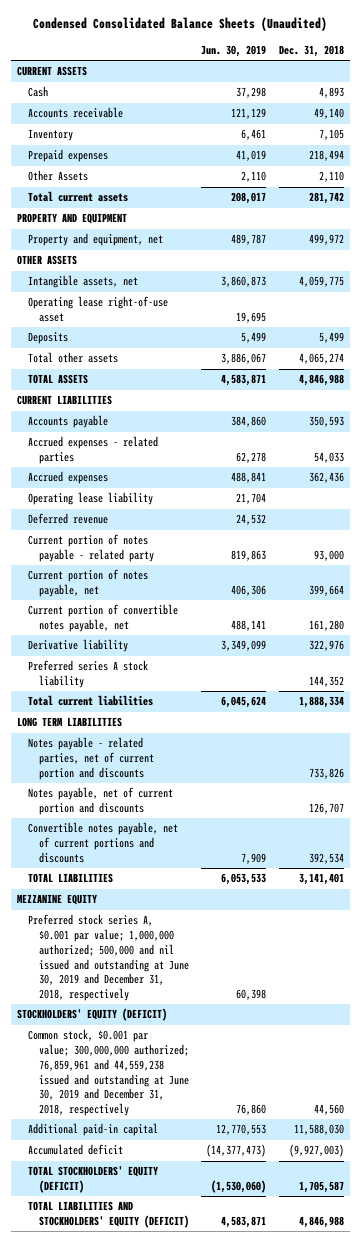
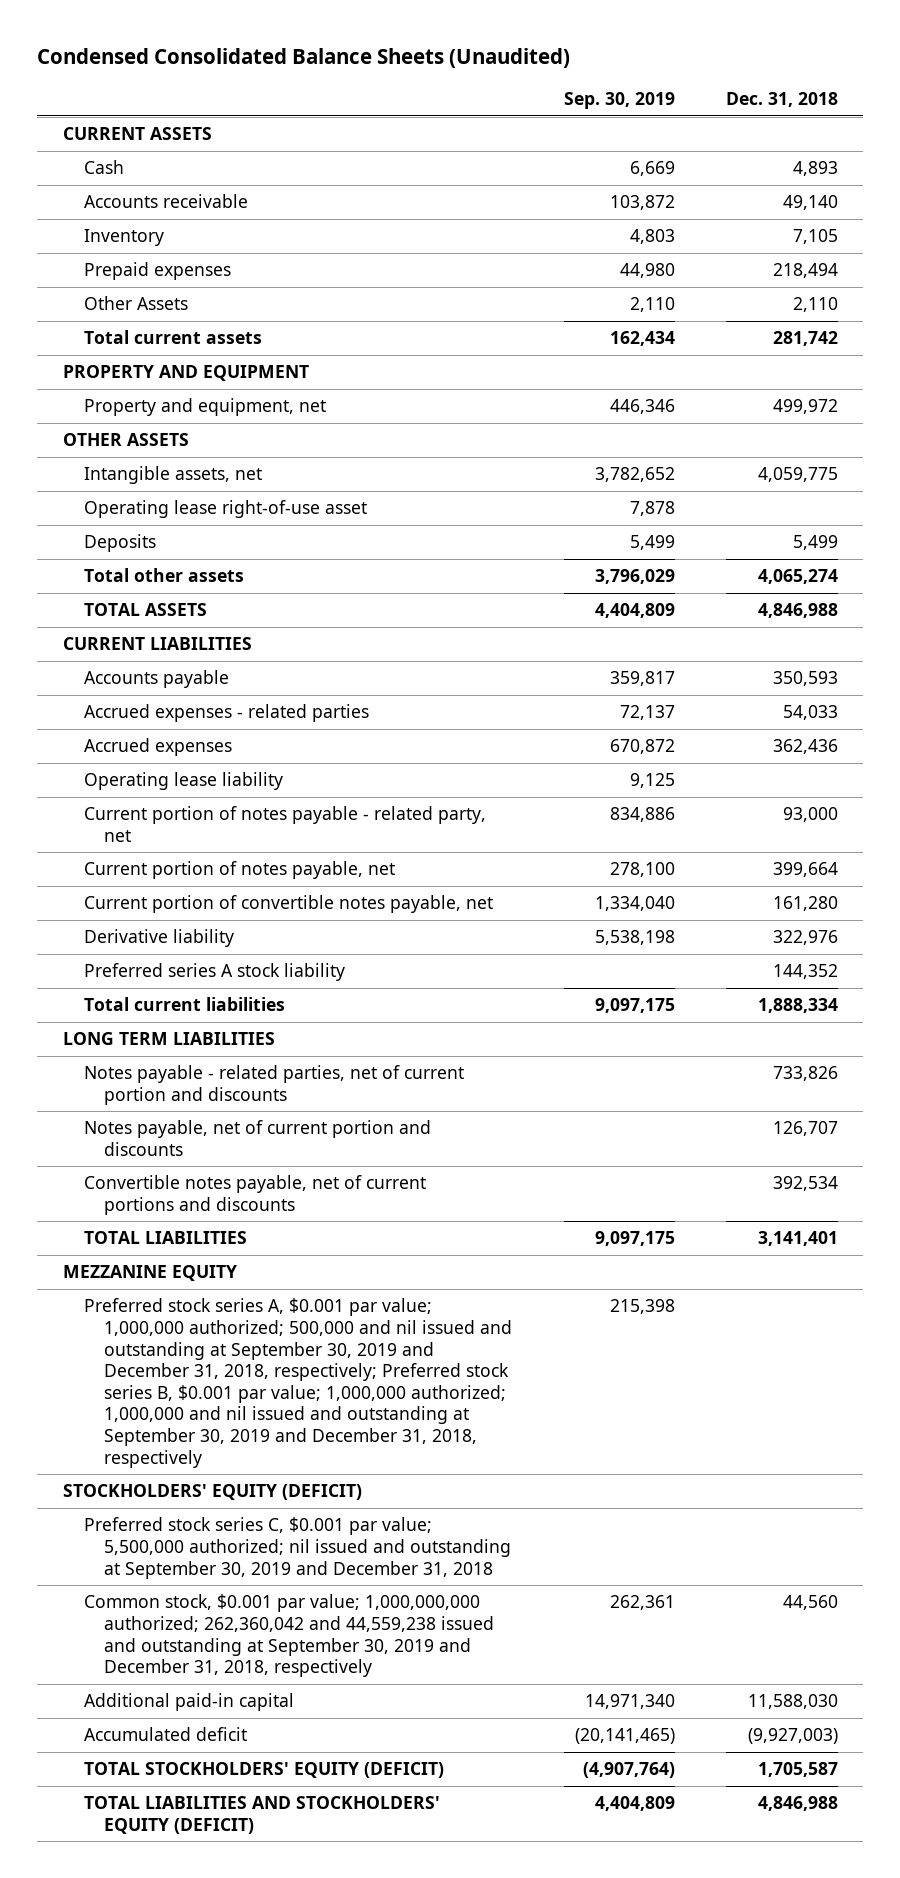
[201,45,267,58] Jun. 30, 2019 -> none
none -> [563,92,675,110] Sep. 30, 2019
[27,513,108,525] Deferred revenue -> none
[27,534,154,563] Current portion of notes payable - related party -> [83,806,486,842] Current portion of notes payable - related party, net
[27,914,189,1001] Preferred stock series A, $0.001 par value; 1,000,000 authorized; 500,000 and nil issued and outstanding at June 30, 2019 and December 31, 2018, respectively -> [83,1298,513,1468] Preferred stock series A, $0.001 par value; 1,000,000 authorized; 500,000 and nil issued and outstanding at September 30, 2019 and December 31, 2018, respectively; Preferred stock series B, $0.001 par value; 1,000,000 authorized; 1,000,000 and nil issued and outstanding at September 30, 2019 and December 31, 2018, respectively
none -> [83,1517,512,1579] Preferred stock series C, $0.001 par value; 5,500,000 authorized; nil issued and outstanding at September 30, 2019 and December 31, 2018
[27,1029,189,1116] Common stock, $0.001 par value; 300,000,000 authorized; 76,859,961 and 44,559,238 issued and outstanding at June 30, 2019 and December 31, 2018, respectively -> [83,1594,495,1678] Common stock, $0.001 par value; 1,000,000,000 authorized; 262,360,042 and 44,559,238 issued and outstanding at September 30, 2019 and December 31, 2018, respectively

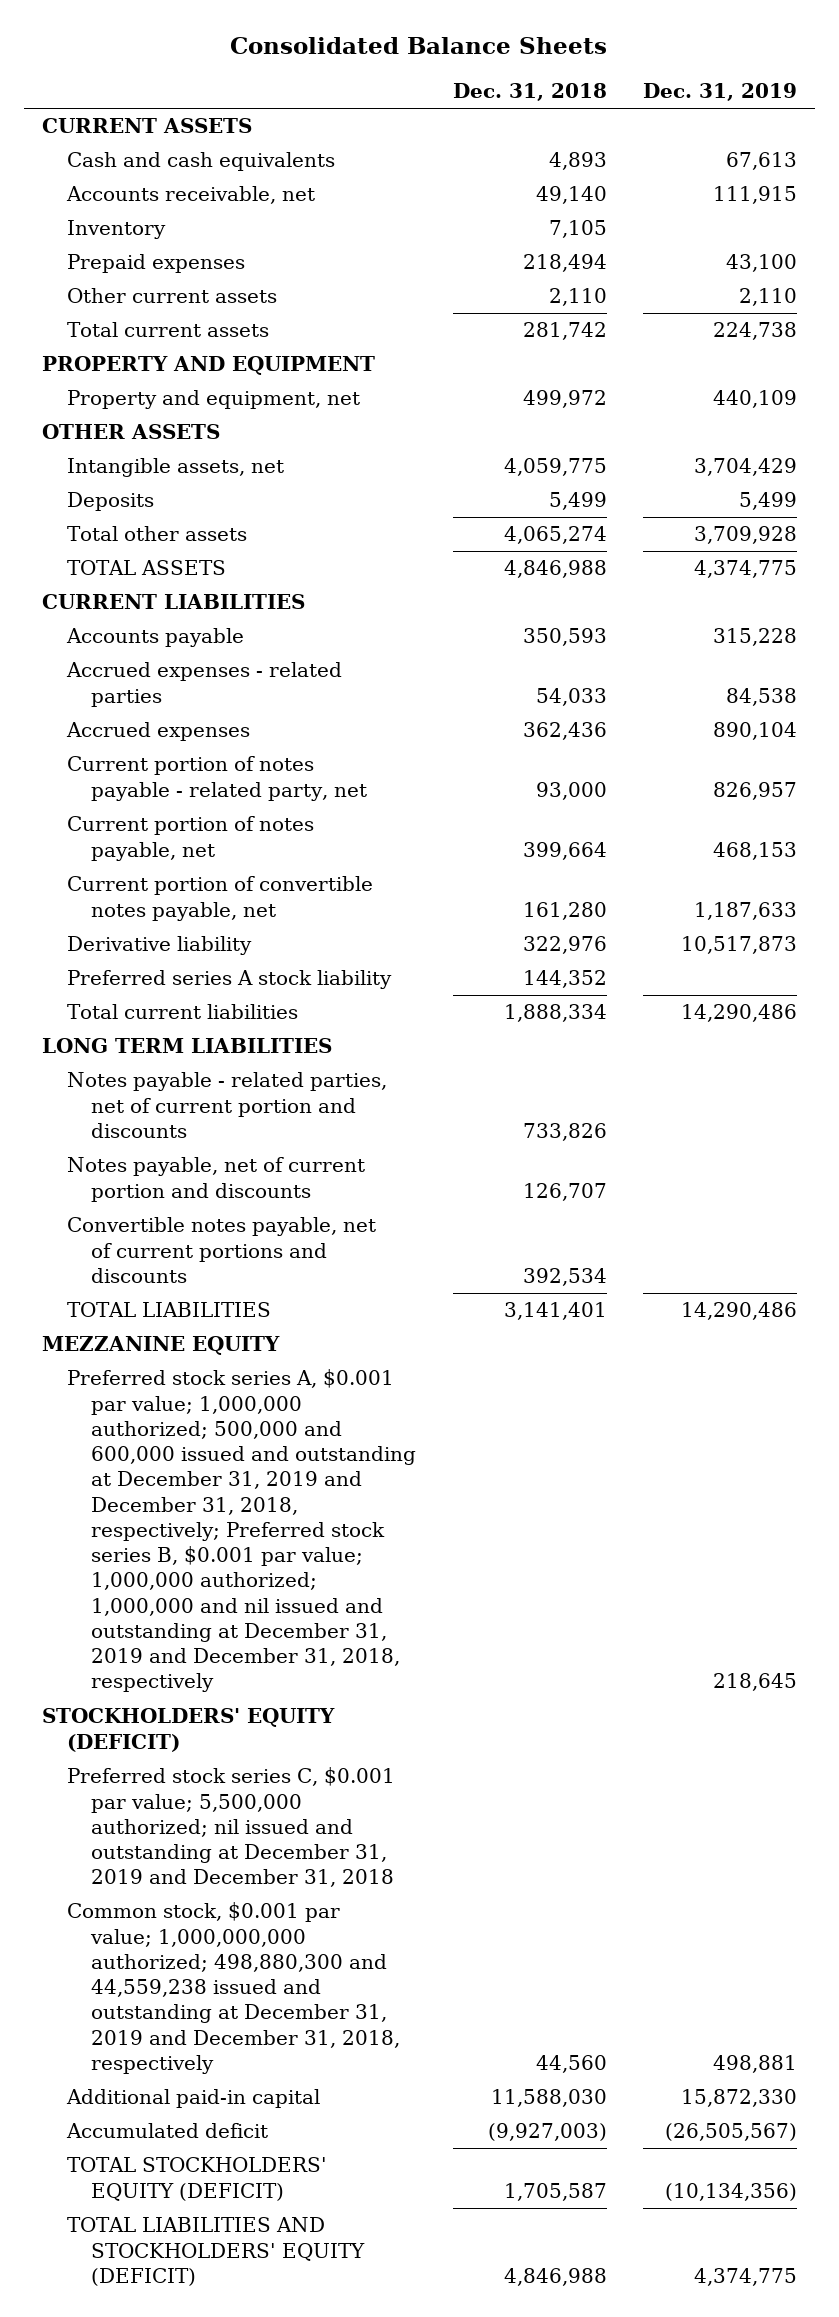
[37,48,571,69] Condensed Consolidated Balance Sheets (Unaudited) -> [230,37,608,55] Consolidated Balance Sheets
[563,92,675,110] Sep. 30, 2019 -> none
none -> [642,83,797,102] Dec. 31, 2019
[83,160,124,175] Cash -> [66,152,335,172] Cash and cash equivalents
[83,194,248,209] Accounts receivable -> [65,186,315,205] Accounts receivable, net
[83,296,188,311] Other Assets -> [66,288,277,304] Other current assets
[83,500,367,519] Operating lease right-of-use asset -> none
[83,772,283,791] Operating lease liability -> none
[83,1298,513,1468] Preferred stock series A, $0.001 par value; 1,000,000 authorized; 500,000 and nil issued and outstanding at September 30, 2019 and December 31, 2018, respectively; Preferred stock series B, $0.001 par value; 1,000,000 authorized; 1,000,000 and nil issued and outstanding at September 30, 2019 and December 31, 2018, respectively -> [66,1369,417,1693] Preferred stock series A, $0.001 par value; 1,000,000 authorized; 500,000 and 600,000 issued and outstanding at December 31, 2019 and December 31, 2018, respectively; Preferred stock series B, $0.001 par value; 1,000,000 authorized; 1,000,000 and nil issued and outstanding at December 31, 2019 and December 31, 2018, respectively
[83,1517,512,1579] Preferred stock series C, $0.001 par value; 5,500,000 authorized; nil issued and outstanding at September 30, 2019 and December 31, 2018 -> [66,1767,395,1888] Preferred stock series C, $0.001 par value; 5,500,000 authorized; nil issued and outstanding at December 31, 2019 and December 31, 2018
[83,1594,495,1678] Common stock, $0.001 par value; 1,000,000,000 authorized; 262,360,042 and 44,559,238 issued and outstanding at September 30, 2019 and December 31, 2018, respectively -> [66,1902,401,2074] Common stock, $0.001 par value; 1,000,000,000 authorized; 498,880,300 and 44,559,238 issued and outstanding at December 31, 2019 and December 31, 2018, respectively

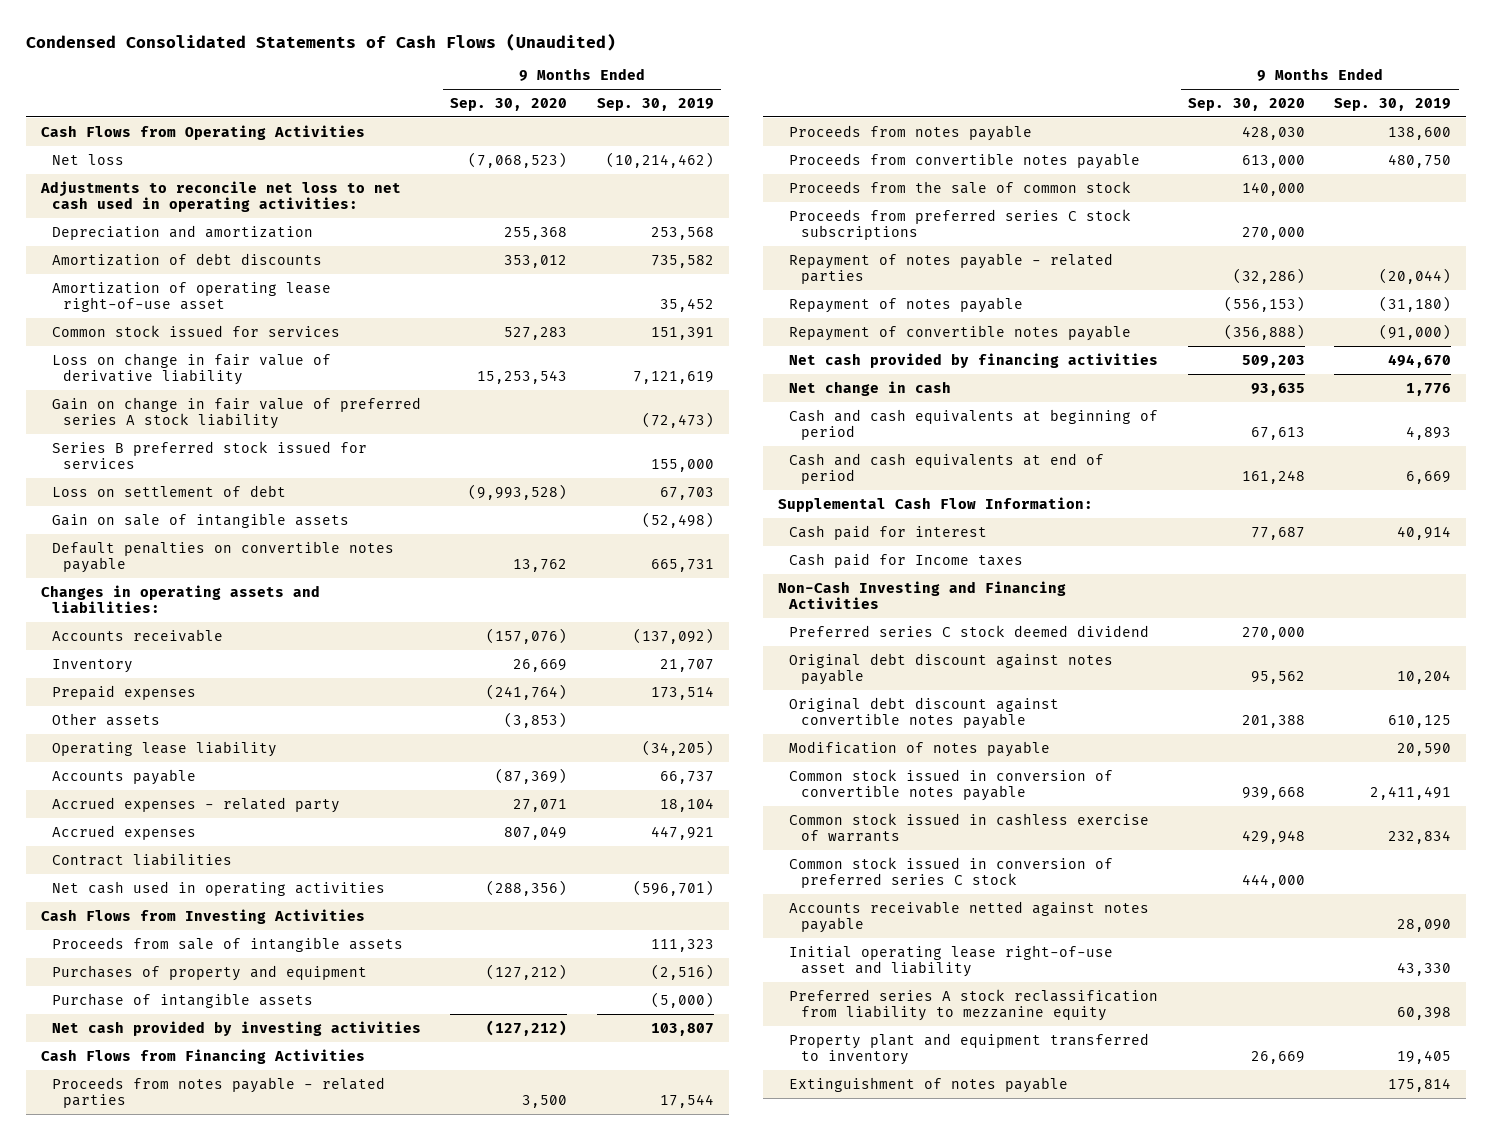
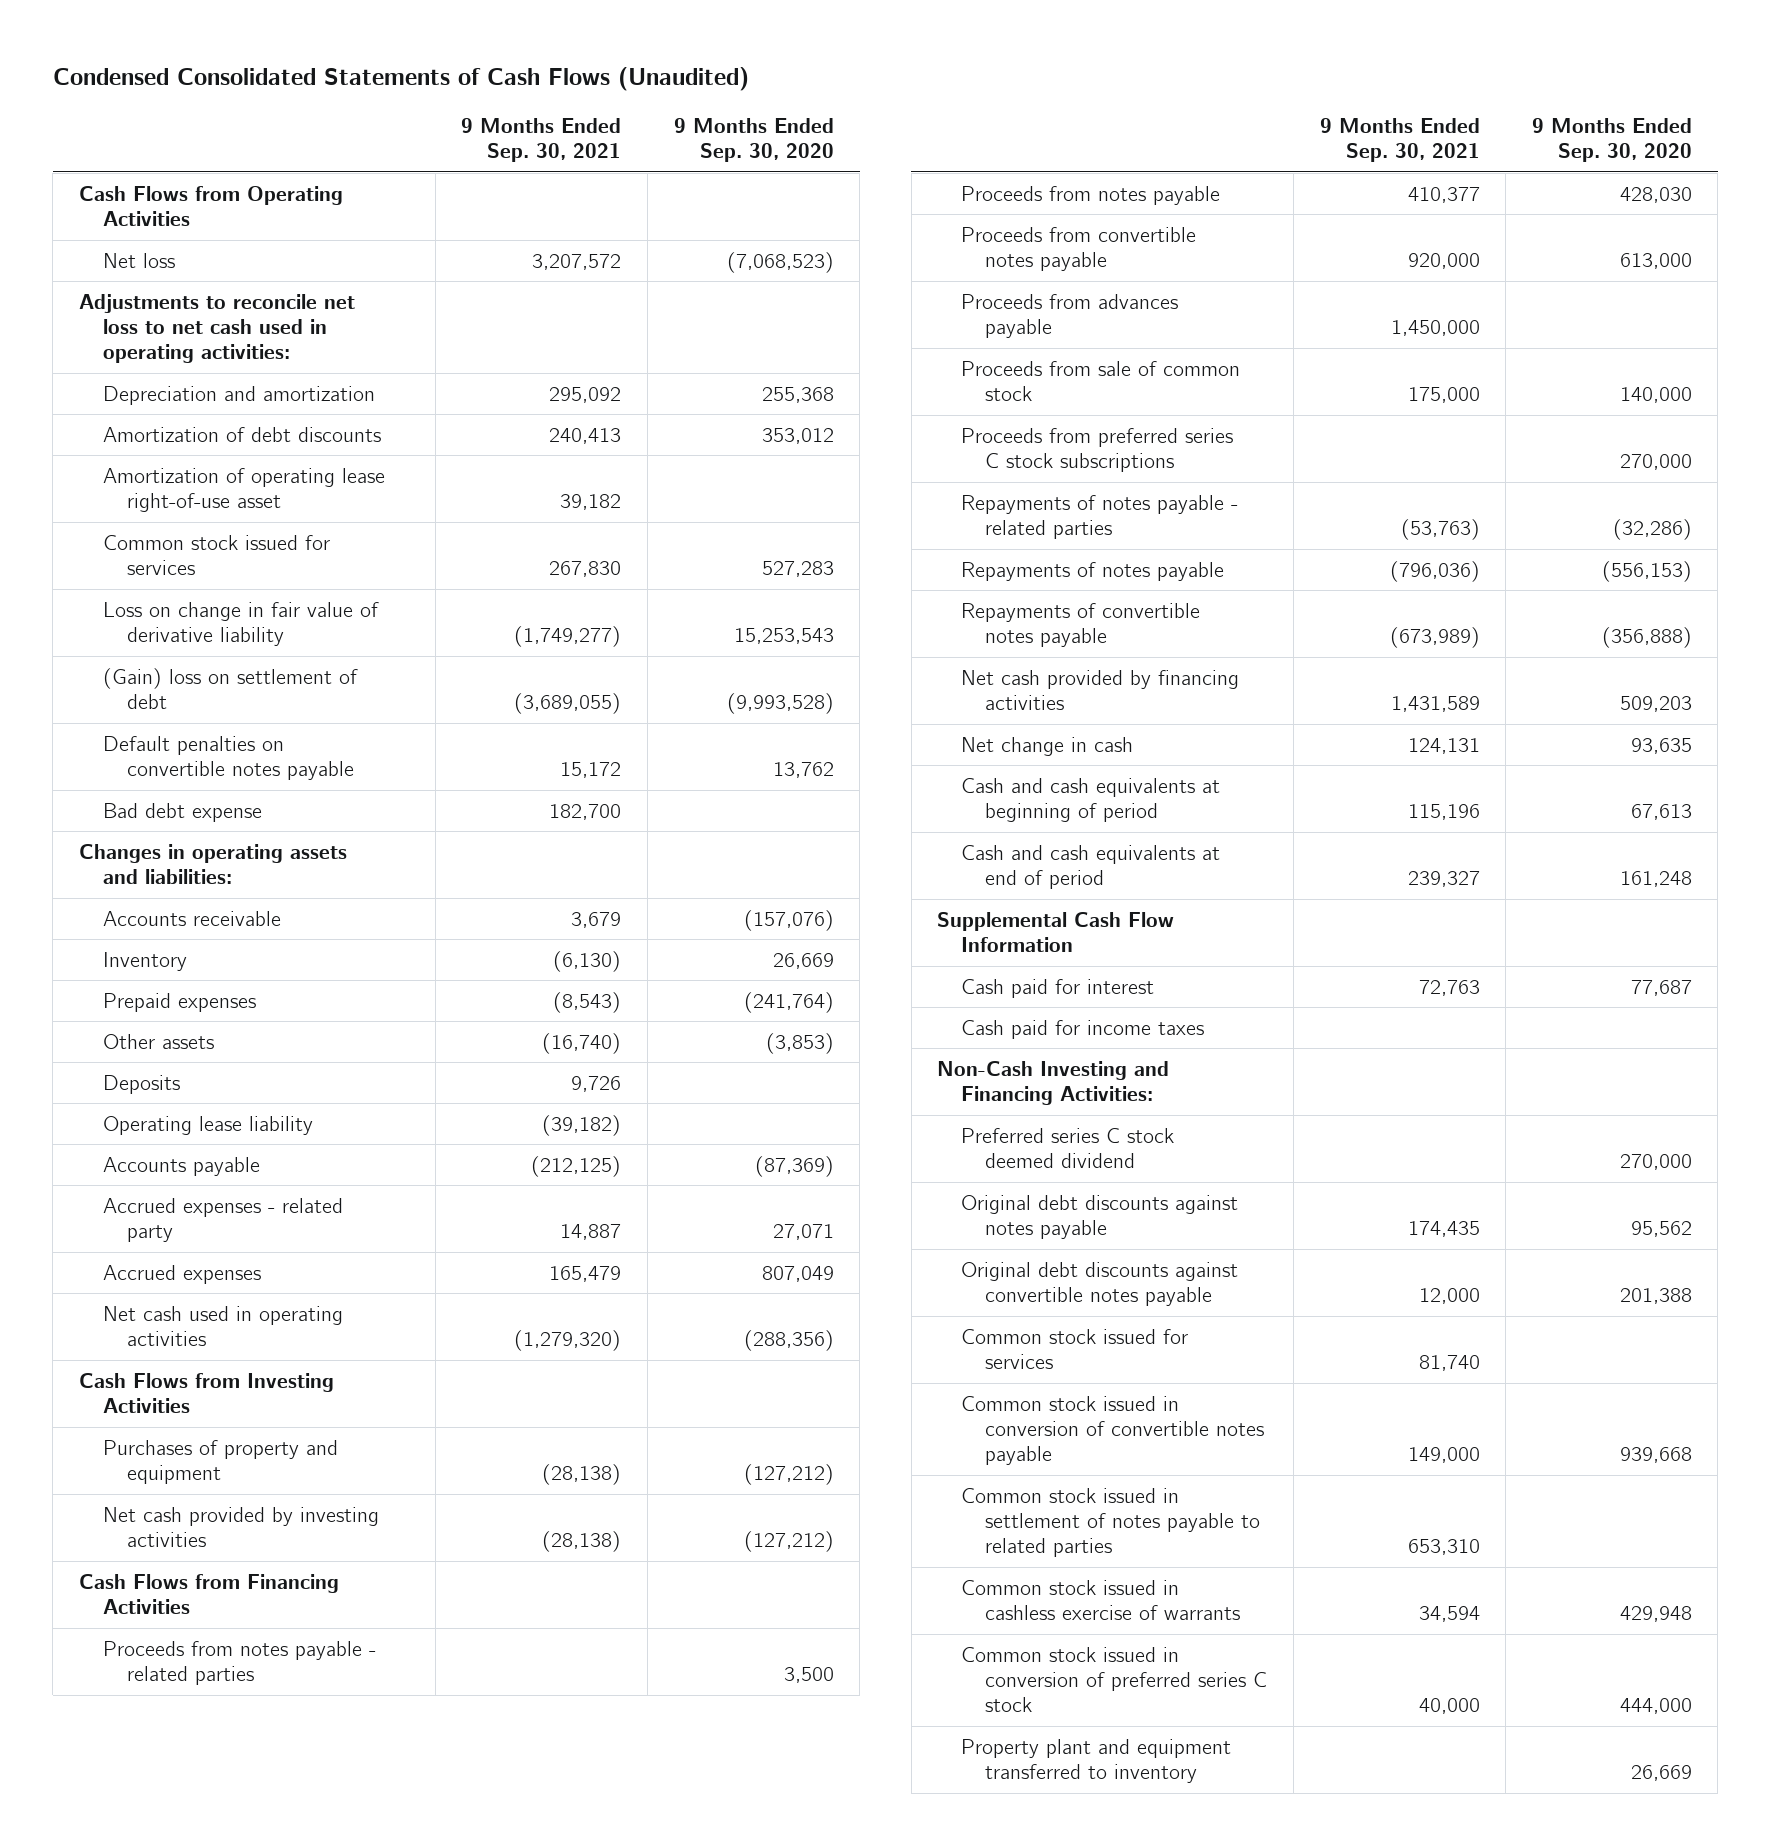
[596,97,714,111] Sep. 30, 2019 -> none
none -> [461,118,622,163] 9 Months Ended Sep. 30, 2021
[51,396,421,430] Gain on change in fair value of preferred series A stock liability -> none
[51,440,367,470] Series B preferred stock issued for services -> none
[51,512,349,528] Gain on sale of intangible assets -> none
[51,484,286,497] Loss on settlement of debt -> [103,667,359,709] (Gain) loss on settlement of debt
none -> [103,802,263,822] Bad debt expense
none -> [103,1074,181,1094] Deposits
[51,852,232,866] Contract liabilities -> none
[51,936,403,952] Proceeds from sale of intangible assets -> none
[51,992,313,1008] Purchase of intangible assets -> none
none -> [961,293,1179,338] Proceeds from advances payable
[789,180,1132,194] Proceeds from the sale of common stock -> [961,360,1241,401] Proceeds from sale of common stock
[789,252,1114,285] Repayment of notes payable - related parties -> [961,494,1239,539] Repayments of notes payable - related parties
[789,296,1024,313] Repayment of notes payable -> [961,561,1225,581] Repayments of notes payable
[789,324,1132,341] Repayment of convertible notes payable -> [961,602,1201,647] Repayments of convertible notes payable
[778,496,1094,512] Supplemental Cash Flow Information: -> [937,911,1175,952] Supplemental Cash Flow Information
[789,552,1024,568] Cash paid for Income taxes -> [961,1019,1205,1039] Cash paid for income taxes
[778,580,1067,610] Non-Cash Investing and Financing Activities -> [937,1060,1170,1105] Non-Cash Investing and Financing Activities:
[789,740,1051,757] Modification of notes payable -> none
[789,652,1114,686] Original debt discount against notes payable -> [961,1194,1239,1239] Original debt discounts against notes payable
[789,696,1060,730] Original debt discount against convertible notes payable -> [961,1261,1239,1306] Original debt discounts against convertible notes payable
none -> [961,1328,1189,1369] Common stock issued for services
none -> [961,1487,1261,1558] Common stock issued in settlement of notes payable to related parties
[789,900,1150,934] Accounts receivable netted against notes payable -> none
[789,944,1114,978] Initial operating lease right-of-use asset and liability -> none
[789,988,1159,1022] Preferred series A stock reclassification from liability to mezzanine equity -> none
[789,1076,1069,1093] Extinguishment of notes payable -> none

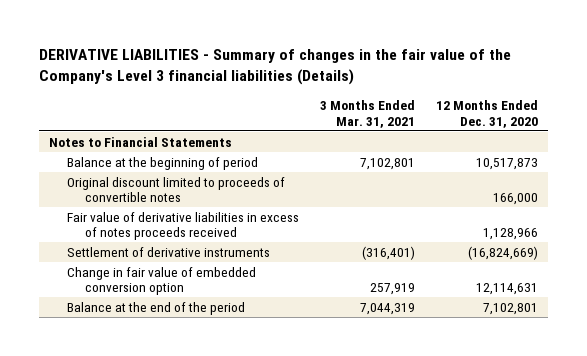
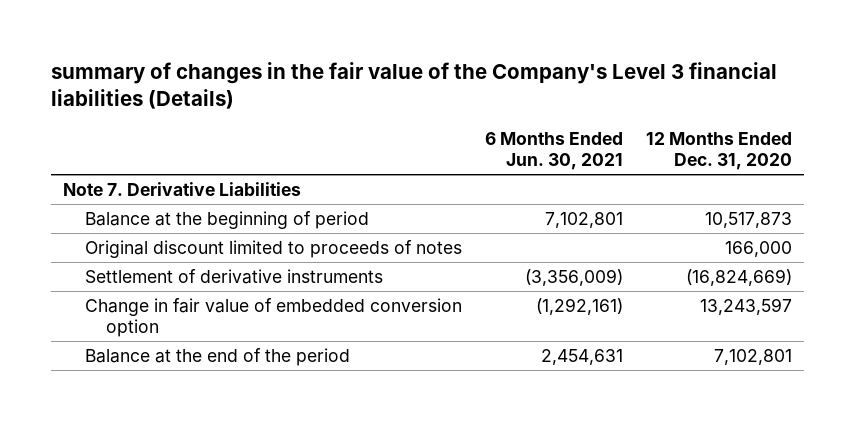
[38,49,511,86] DERIVATIVE LIABILITIES - Summary of changes in the fair value of the Company's Level 3 financial liabilities (Details) -> [51,61,778,110] summary of changes in the fair value of the Company's Level 3 financial liabilities (Details)
[319,99,415,128] 3 Months Ended Mar. 31, 2021 -> none
none -> [484,131,623,171] 6 Months Ended Jun. 30, 2021
[49,136,233,147] Notes to Financial Statements -> none
none -> [62,182,301,197] Note 7. Derivative Liabilities
[67,211,300,241] Fair value of derivative liabilities in excess of notes proceeds received -> none
[67,176,286,203] Original discount limited to proceeds of convertible notes -> [84,240,462,259] Original discount limited to proceeds of notes
[475,283,538,296] 12,114,631 -> [700,298,793,316] 13,243,597

